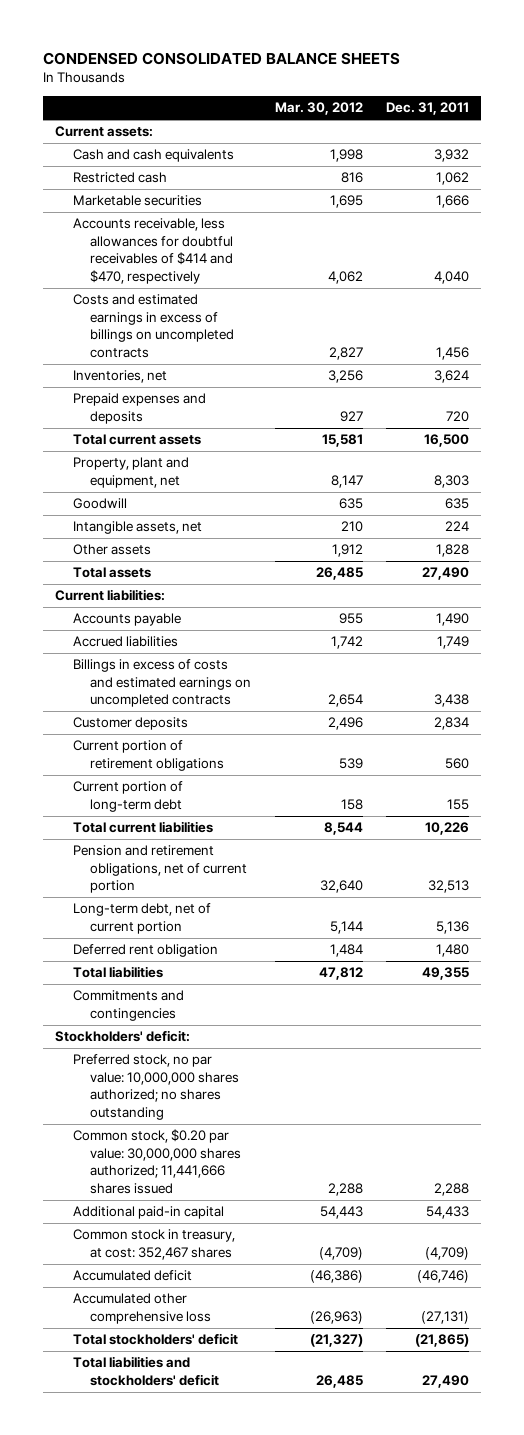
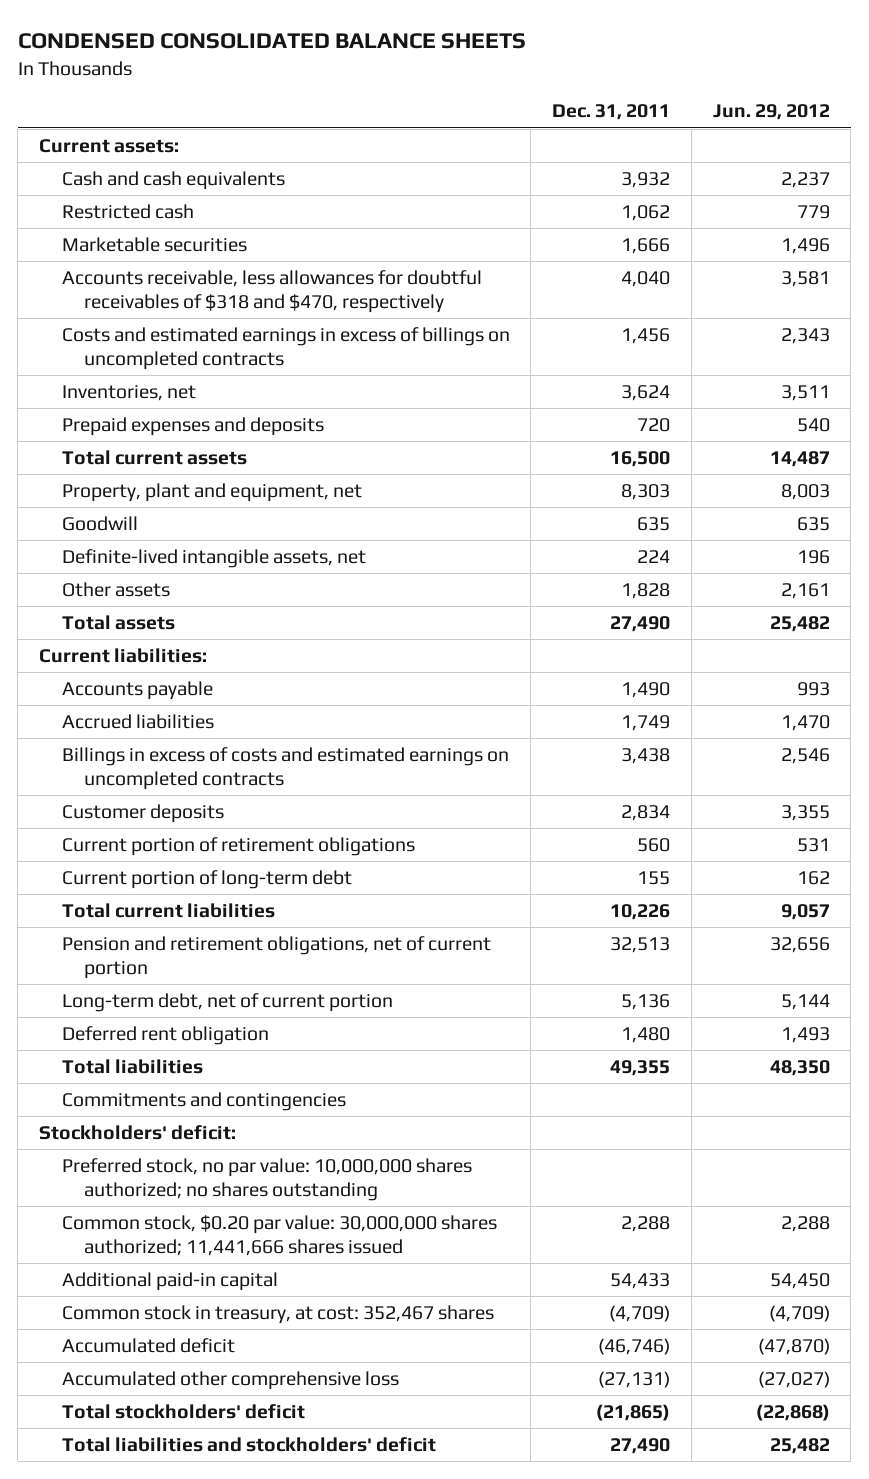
[274,102,363,116] Mar. 30, 2012 -> none
none -> [712,104,830,121] Jun. 29, 2012
[72,218,234,284] Accounts receivable, less allowances for doubtful receivables of $414 and $470, respectively -> [61,270,482,314] Accounts receivable, less allowances for doubtful receivables of $318 and $470, respectively
[72,521,202,535] Intangible assets, net -> [61,549,366,569] Definite-lived intangible assets, net

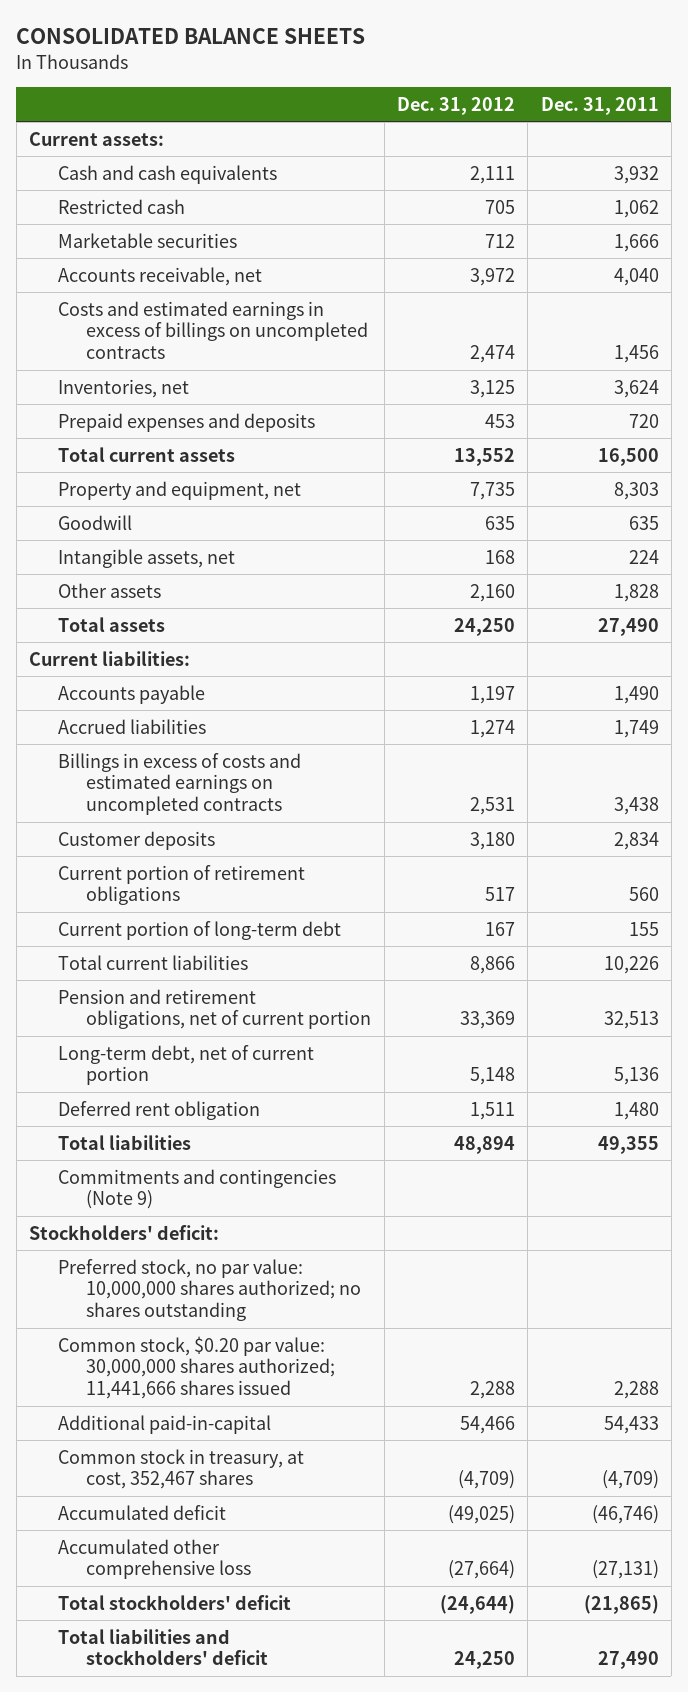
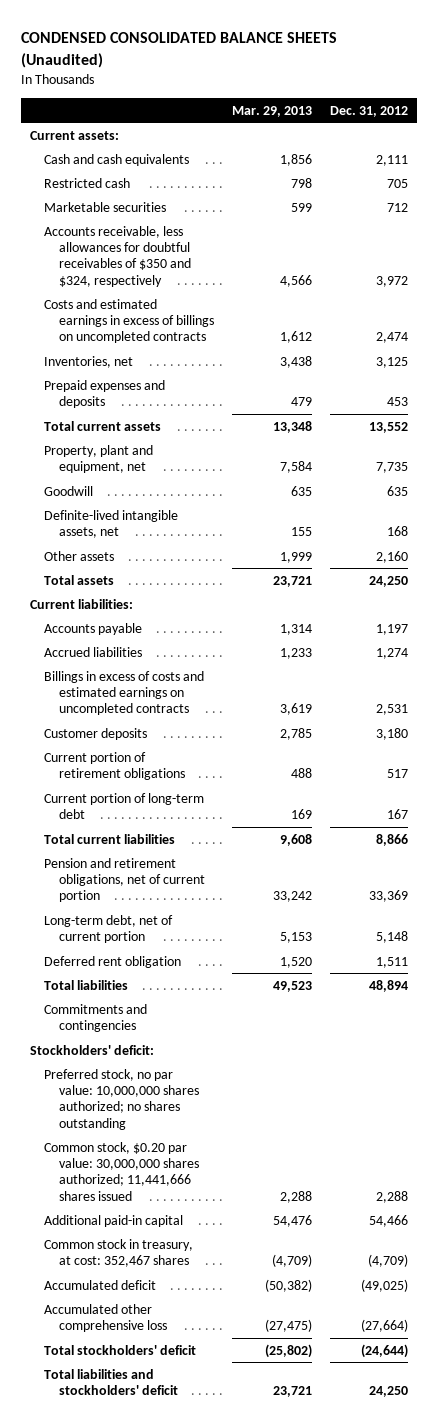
[16,28,366,45] CONSOLIDATED BALANCE SHEETS -> [20,31,337,68] CONDENSED CONSOLIDATED BALANCE SHEETS (Unaudited)
[540,96,659,115] Dec. 31, 2011 -> none
none -> [232,105,313,117] Mar. 29, 2013
[57,266,262,286] Accounts receivable, net -> [44,225,192,287] Accounts receivable, less allowances for doubtful receivables of $350 and $324, respectively
[57,480,301,500] Property and equipment, net -> [44,444,154,474] Property, plant and equipment, net
[57,548,235,568] Intangible assets, net -> [44,509,179,539] Definite-lived intangible assets, net
[57,1168,336,1210] Commitments and contingencies (Note 9) -> [44,1003,148,1033] Commitments and contingencies
[57,1414,271,1434] Additional paid-in-capital -> [44,1214,184,1227] Additional paid-in capital
[57,1448,304,1490] Common stock in treasury, at cost, 352,467 shares -> [44,1238,194,1268] Common stock in treasury, at cost: 352,467 shares

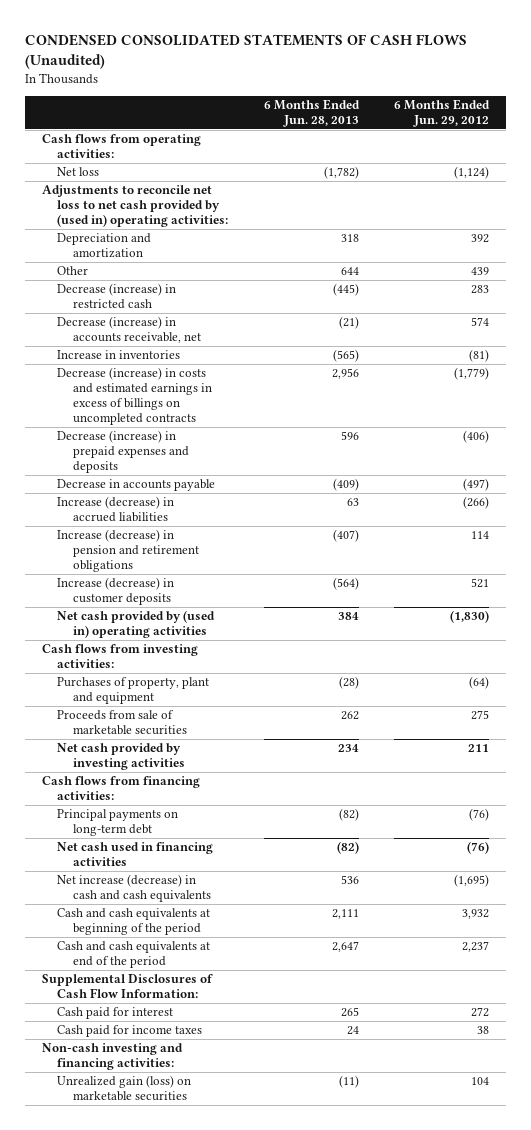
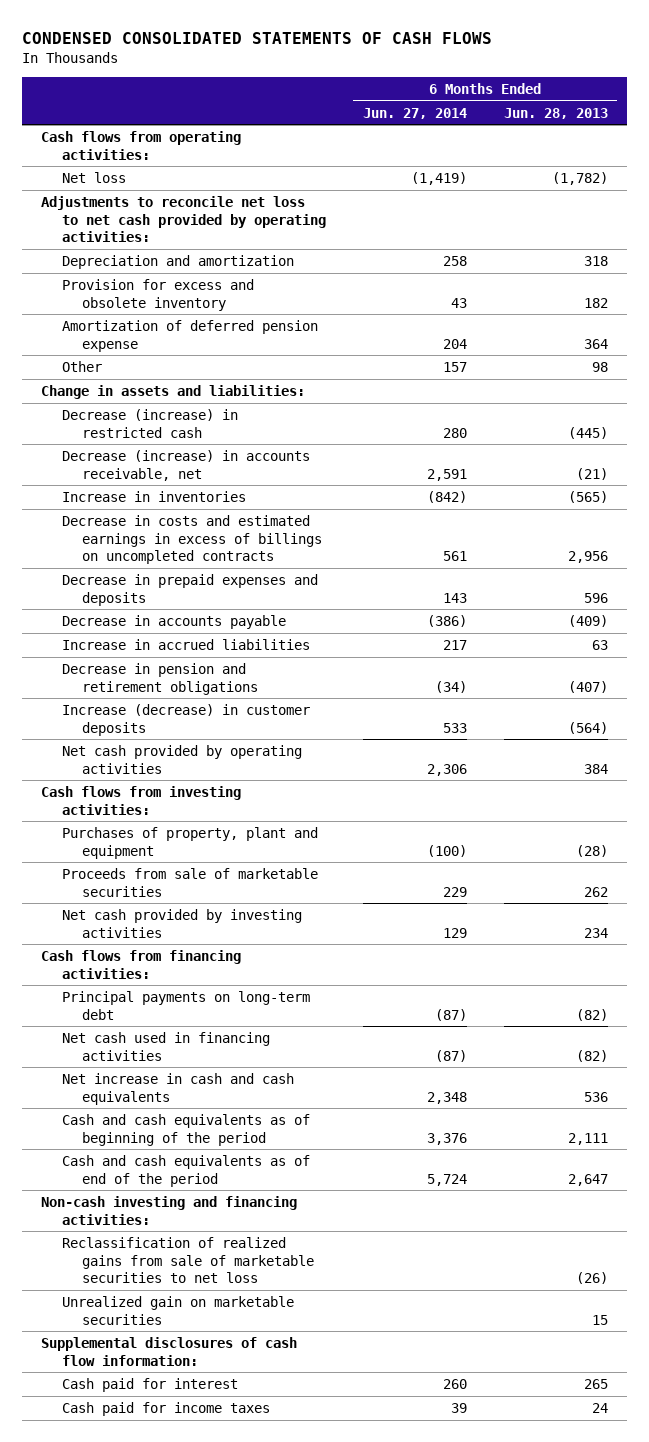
[24,33,467,70] CONDENSED CONSOLIDATED STATEMENTS OF CASH FLOWS (Unaudited) -> [22,31,493,44] CONDENSED CONSOLIDATED STATEMENTS OF CASH FLOWS
[393,99,490,128] 6 Months Ended Jun. 29, 2012 -> none
none -> [362,107,467,119] Jun. 27, 2014
[42,185,229,228] Adjustments to reconcile net loss to net cash provided by (used in) operating activities: -> [40,195,326,243] Adjustments to reconcile net loss to net cash provided by operating activities:
none -> [61,278,254,311] Provision for excess and obsolete inventory
none -> [61,319,318,352] Amortization of deferred pension expense
[340,267,359,276] 644 -> [591,361,608,372] 98
none -> [40,384,305,399] Change in assets and liabilities:
[57,367,212,426] Decrease (increase) in costs and estimated earnings in excess of billings on uncompleted contracts -> [61,514,323,565] Decrease in costs and estimated earnings in excess of billings on uncompleted contracts
[57,430,189,474] Decrease (increase) in prepaid expenses and deposits -> [61,573,318,606] Decrease in prepaid expenses and deposits
[57,496,175,523] Increase (decrease) in accrued liabilities -> [61,638,310,650] Increase in accrued liabilities
[57,529,199,573] Increase (decrease) in pension and retirement obligations -> [61,662,259,695] Decrease in pension and retirement obligations
[57,610,216,639] Net cash provided by (used in) operating activities -> [61,744,302,774] Net cash provided by operating activities
[57,874,211,903] Net increase (decrease) in cash and cash equivalents -> [61,1072,294,1105] Net increase in cash and cash equivalents
[57,908,211,936] Cash and cash equivalents at beginning of the period -> [61,1113,310,1146] Cash and cash equivalents as of beginning of the period
[57,941,211,969] Cash and cash equivalents at end of the period -> [61,1154,310,1187] Cash and cash equivalents as of end of the period
[42,1043,184,1071] Non-cash investing and financing activities: -> [40,1195,297,1225] Non-cash investing and financing activities:
none -> [61,1236,315,1284] Reclassification of realized gains from sale of marketable securities to net loss
none -> [61,1295,294,1325] Unrealized gain on marketable securities
[42,974,214,999] Supplemental Disclosures of Cash Flow Information: -> [40,1336,297,1366] Supplemental disclosures of cash flow information:
[57,1075,192,1102] Unrealized gain (loss) on marketable securities -> none

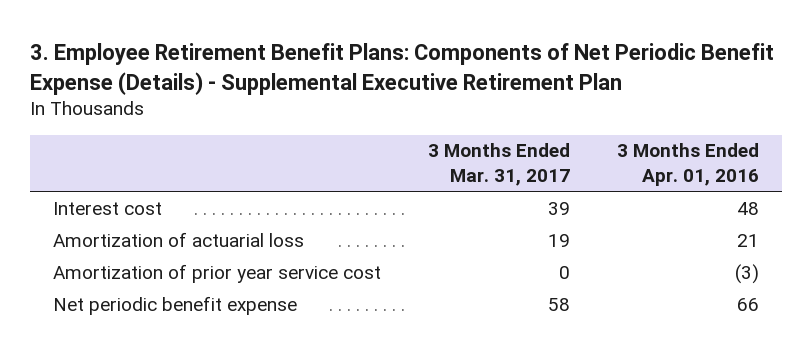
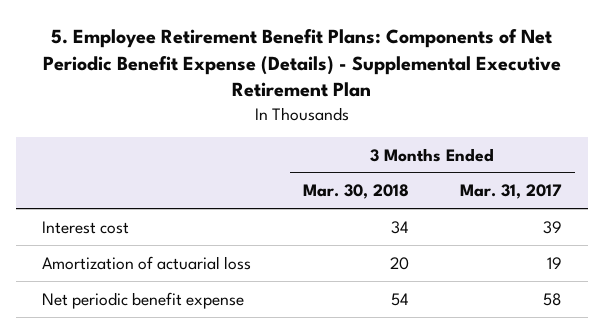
[30,42,775,95] 3. Employee Retirement Benefit Plans: Components of Net Periodic Benefit Expense (Details) - Supplemental Executive Retirement Plan -> [43,28,562,98] 5. Employee Retirement Benefit Plans: Components of Net Periodic Benefit Expense (Details) - Supplemental Executive Retirement Plan
[616,143,759,186] 3 Months Ended Apr. 01, 2016 -> none
none -> [302,184,409,200] Mar. 30, 2018
[53,263,382,283] Amortization of prior year service cost -> none

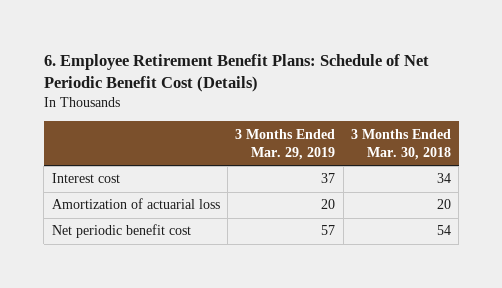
[43,28,562,98] 5. Employee Retirement Benefit Plans: Components of Net Periodic Benefit Expense (Details) - Supplemental Executive Retirement Plan -> [43,53,429,92] 6. Employee Retirement Benefit Plans: Schedule of Net Periodic Benefit Cost (Details)
[460,184,563,200] Mar. 31, 2017 -> none
none -> [235,128,336,160] 3 Months Ended Mar. 29, 2019
[41,291,244,309] Net periodic benefit expense -> [51,224,191,239] Net periodic benefit cost

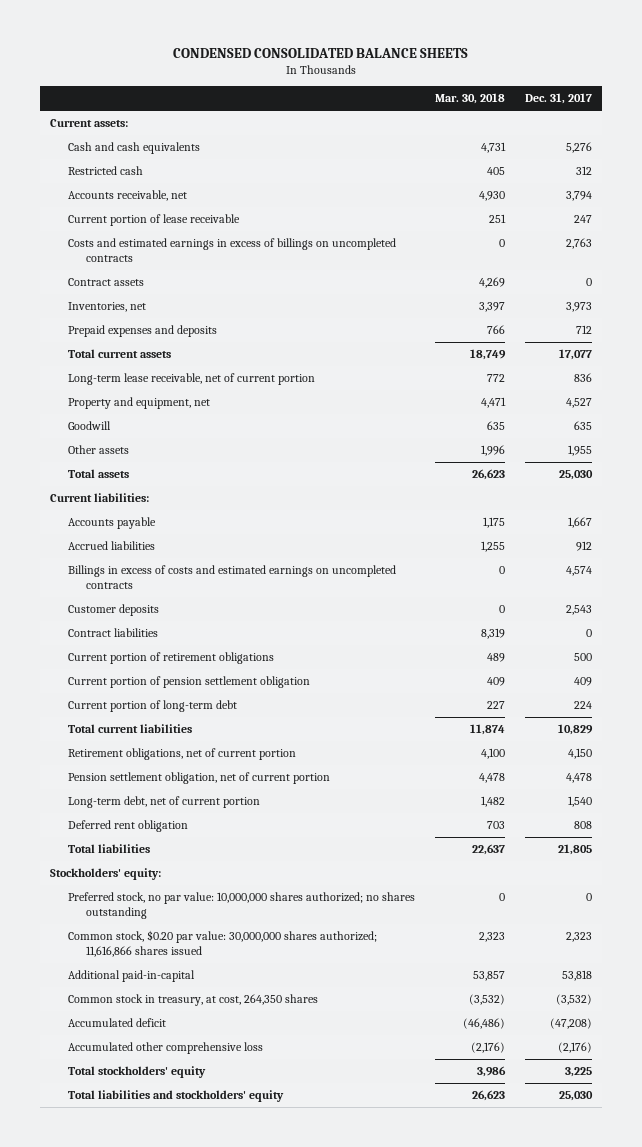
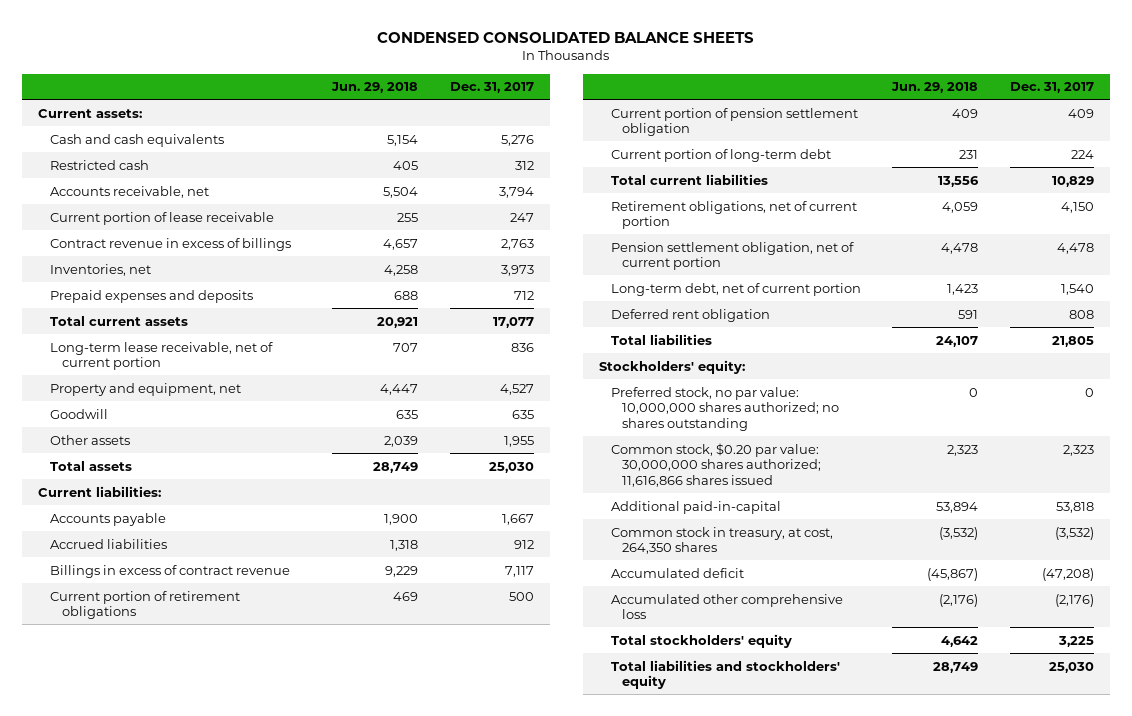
[434,93,505,105] Mar. 30, 2018 -> none
none -> [330,82,418,94] Jun. 29, 2018
[68,277,145,286] Contract assets -> none
[68,237,397,262] Costs and estimated earnings in excess of billings on uncompleted contracts -> [49,237,291,251] Contract revenue in excess of billings
[68,603,160,616] Customer deposits -> none
[68,627,159,637] Contract liabilities -> none
[68,564,397,589] Billings in excess of costs and estimated earnings on uncompleted contracts -> [49,564,290,578] Billings in excess of contract revenue
[565,565,592,576] 4,574 -> [504,565,534,577] 7,117

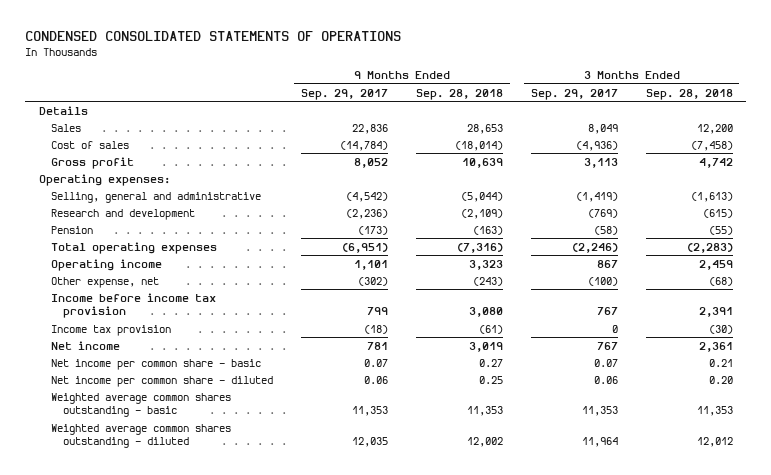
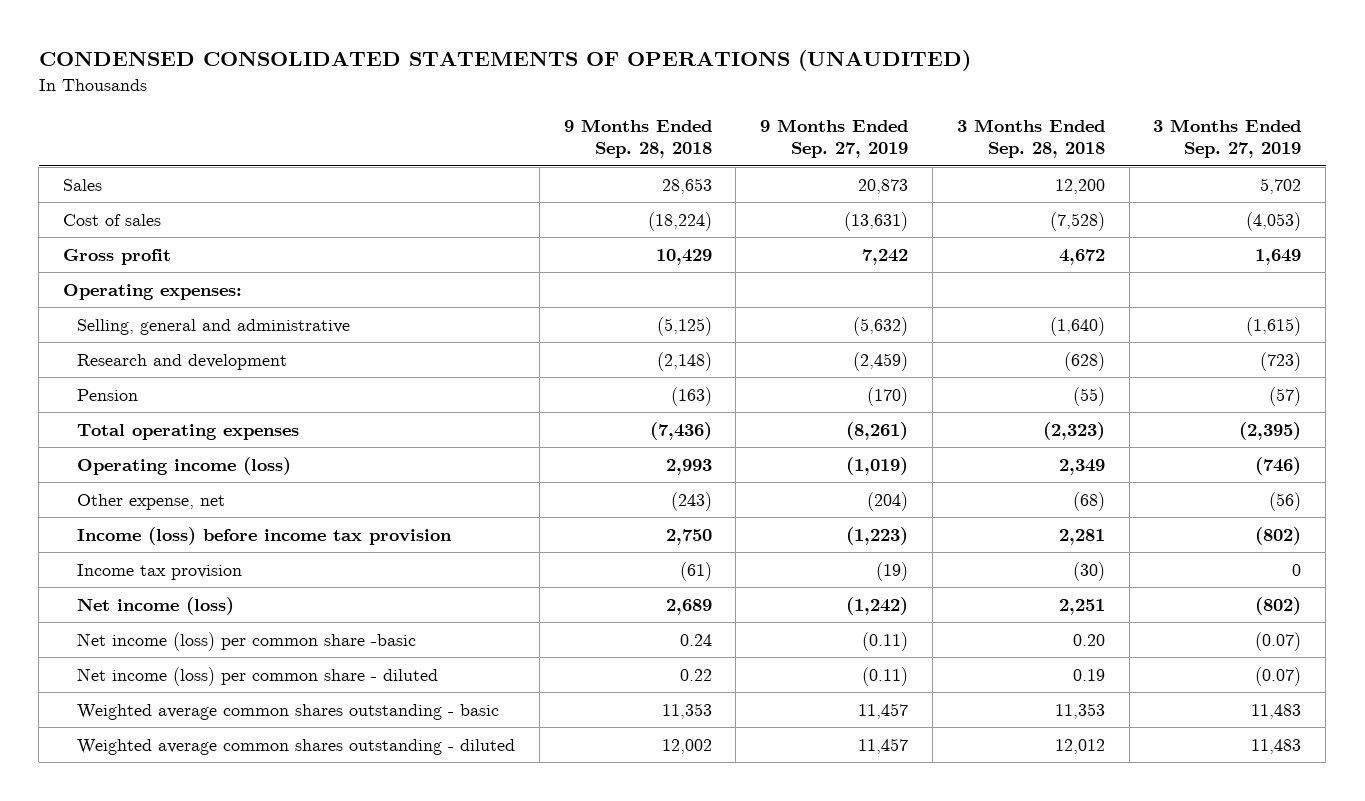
[24,31,401,42] CONDENSED CONSOLIDATED STATEMENTS OF OPERATIONS -> [38,50,971,72] CONDENSED CONSOLIDATED STATEMENTS OF OPERATIONS (UNAUDITED)
[300,88,388,100] Sep. 29, 2017 -> none
[530,88,618,100] Sep. 29, 2017 -> none
none -> [760,118,909,159] 9 Months Ended Sep. 27, 2019
none -> [1153,118,1302,159] 3 Months Ended Sep. 27, 2019
[38,105,88,115] Details -> none
[454,140,503,151] (18,014) -> [647,211,712,231] (18,224)
[690,140,733,151] (7,458) -> [1049,211,1105,231] (7,528)
[461,157,503,168] 10,639 -> [655,248,712,265] 10,429
[698,157,733,168] 4,742 -> [1058,248,1105,265] 4,672
[460,191,503,202] (5,044) -> [656,316,712,336] (5,125)
[690,191,733,202] (1,613) -> [1049,316,1105,336] (1,640)
[460,208,503,219] (2,109) -> [656,351,712,371] (2,148)
[702,208,733,218] (615) -> [1063,351,1105,371] (628)
[456,242,503,253] (7,316) -> [649,421,712,440] (7,436)
[686,242,733,253] (2,283) -> [1042,421,1105,440] (2,323)
[50,258,162,271] Operating income -> [77,456,292,475] Operating income (loss)
[468,259,503,270] 3,323 -> [665,458,712,475] 2,993
[698,259,733,270] 2,459 -> [1058,458,1105,475] 2,349
[50,292,216,318] Income before income tax provision -> [77,526,453,545] Income (loss) before income tax provision
[468,306,503,317] 3,080 -> [665,528,712,545] 2,750
[698,306,733,317] 2,391 -> [1058,528,1105,545] 2,281
[50,340,120,350] Net income -> [77,596,235,615] Net income (loss)
[468,341,503,352] 3,019 -> [665,598,712,615] 2,689
[698,341,733,352] 2,361 -> [1058,598,1105,615] 2,251
[50,358,261,370] Net income per common share - basic -> [77,631,417,651] Net income (loss) per common share -basic
[478,358,503,367] 0.27 -> [679,633,712,646] 0.24
[708,358,733,367] 0.21 -> [1072,633,1105,646] 0.20
[50,375,273,387] Net income per common share - diluted -> [77,666,439,686] Net income (loss) per common share - diluted
[478,375,503,384] 0.25 -> [679,668,712,681] 0.22
[708,375,733,384] 0.20 -> [1072,668,1105,681] 0.19

